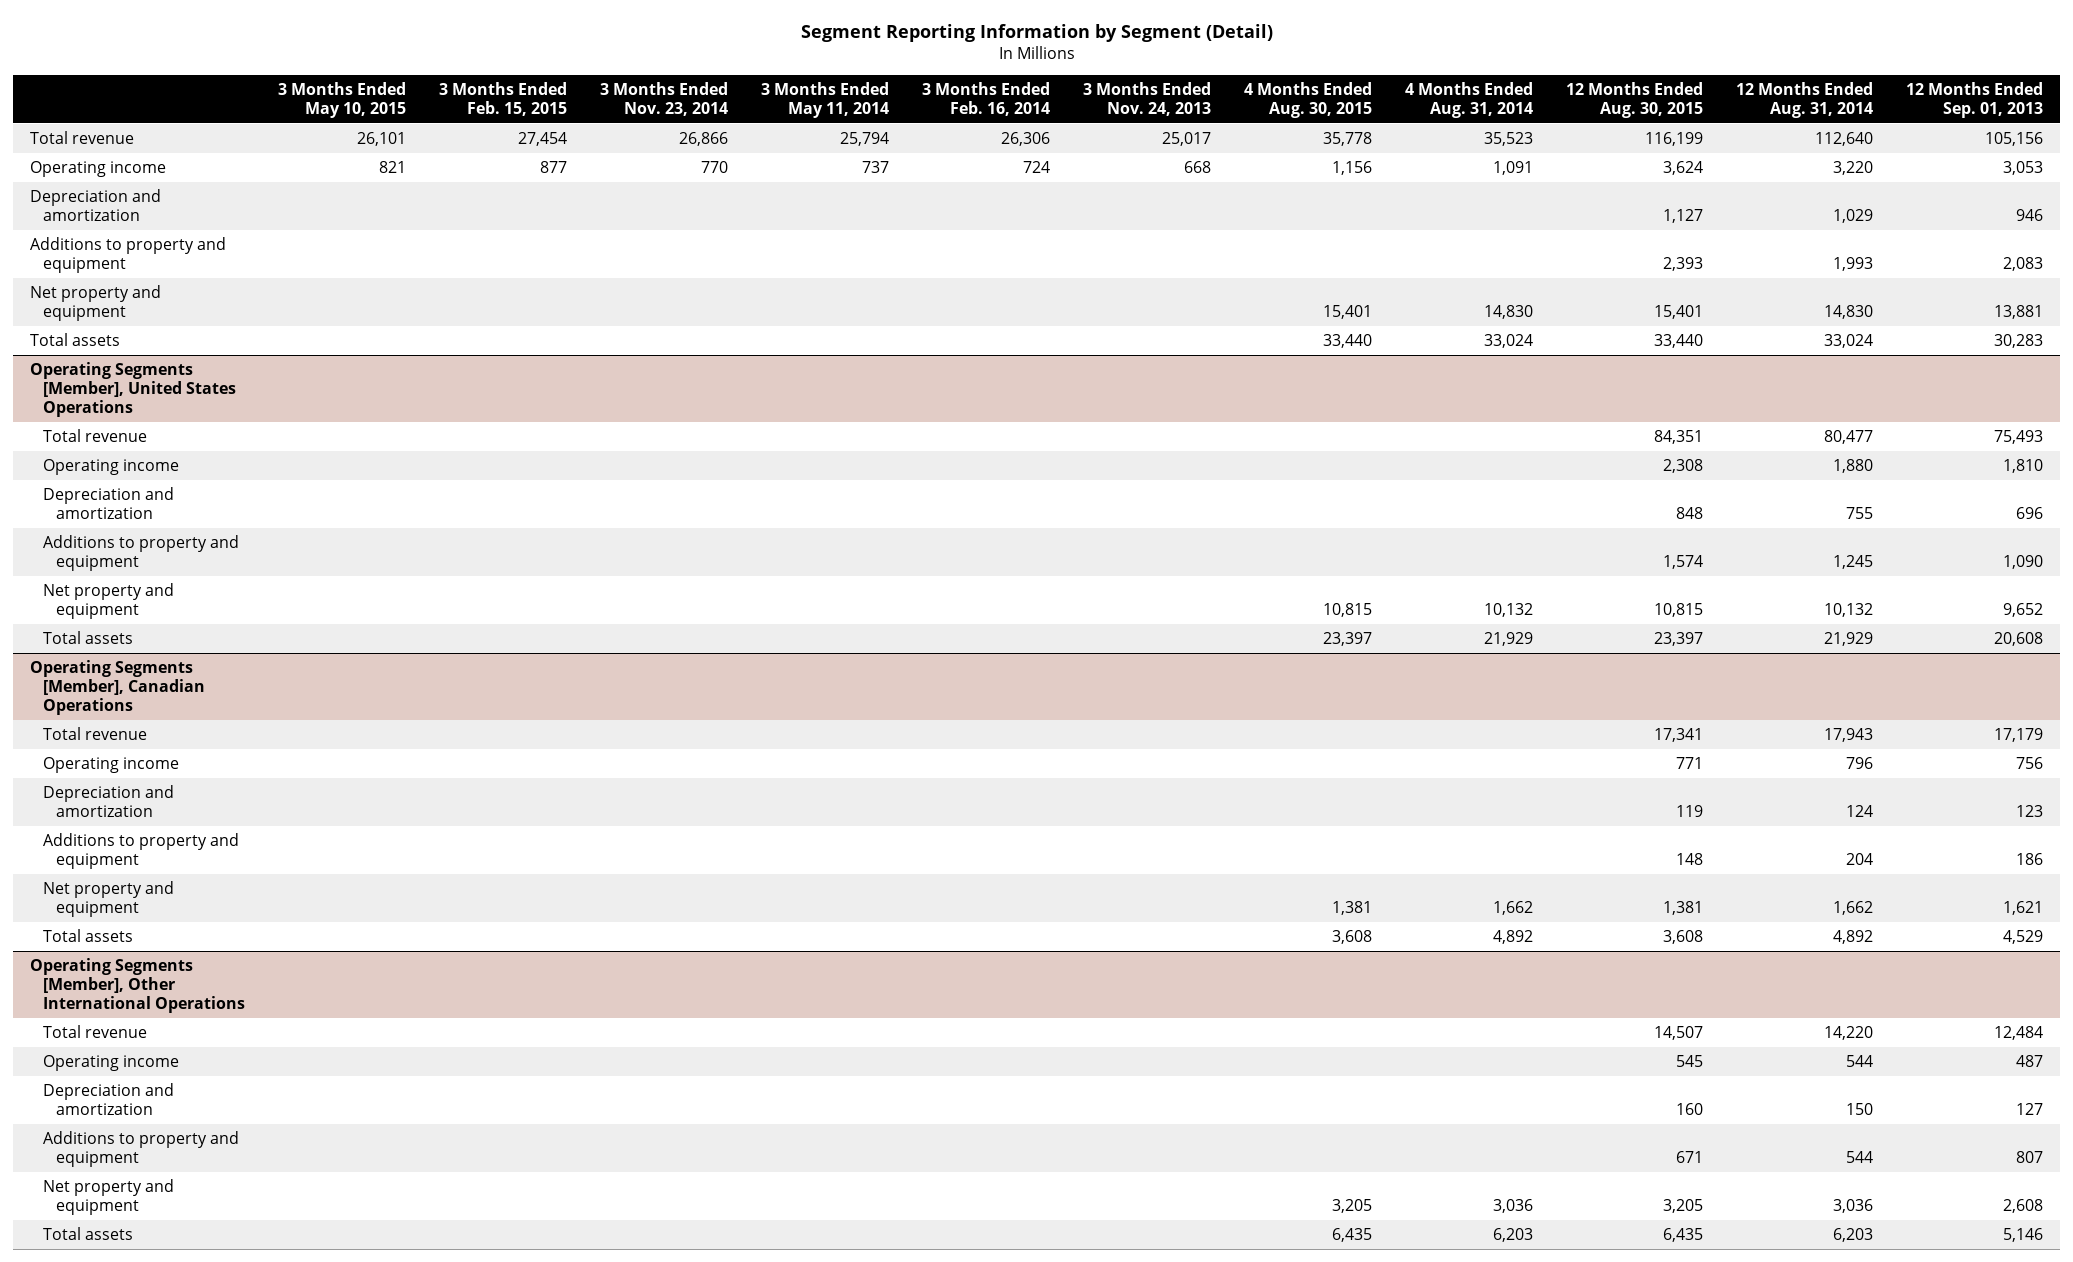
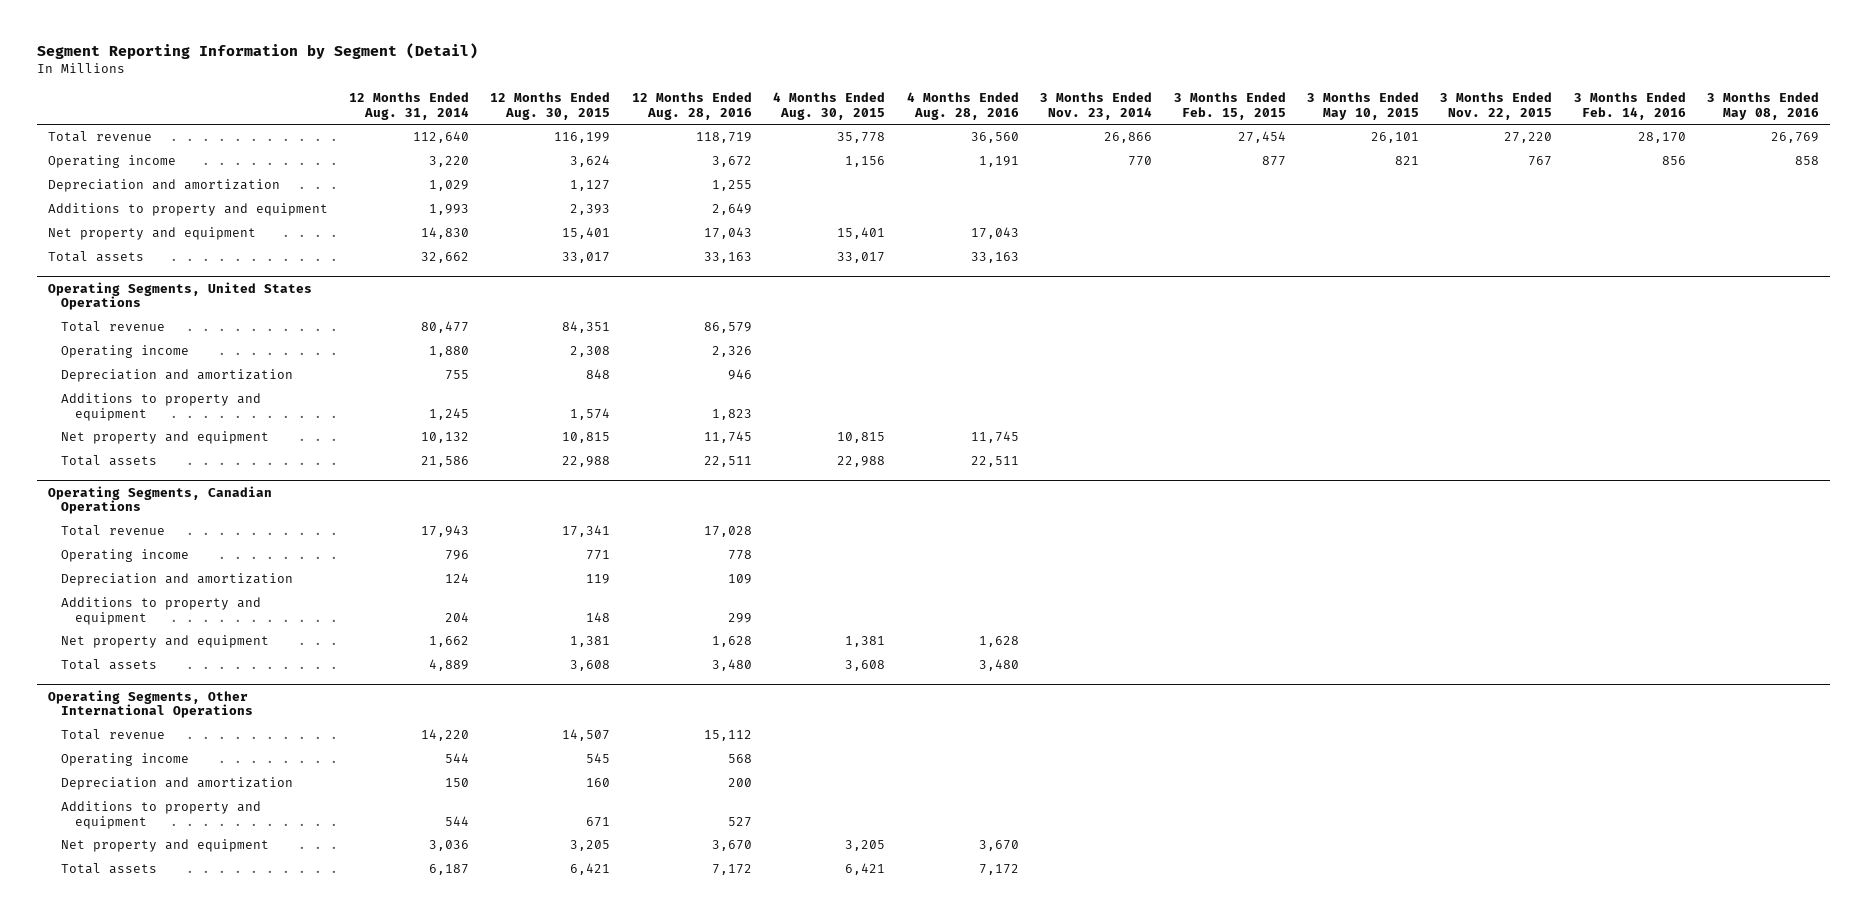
[761,81,890,118] 3 Months Ended May 11, 2014 -> none
[922,81,1051,116] 3 Months Ended Feb. 16, 2014 -> none
[1083,81,1212,116] 3 Months Ended Nov. 24, 2013 -> none
[1405,81,1534,118] 4 Months Ended Aug. 31, 2014 -> none
[1906,81,2044,118] 12 Months Ended Sep. 01, 2013 -> none
none -> [631,92,752,120] 12 Months Ended Aug. 28, 2016
none -> [906,92,1019,120] 4 Months Ended Aug. 28, 2016
none -> [1440,92,1553,120] 3 Months Ended Nov. 22, 2015
none -> [1573,92,1686,120] 3 Months Ended Feb. 14, 2016
none -> [1707,92,1820,120] 3 Months Ended May 08, 2016
[1323,334,1373,349] 33,440 -> [837,252,886,264] 33,017
[1654,334,1704,349] 33,440 -> [562,252,611,264] 33,017
[1824,334,1874,349] 33,024 -> [421,252,470,264] 32,662
[29,362,236,417] Operating Segments [Member], United States Operations -> [47,281,312,311] Operating Segments, United States Operations
[1323,632,1373,647] 23,397 -> [837,456,886,468] 22,988
[1654,632,1704,647] 23,397 -> [562,456,611,468] 22,988
[1824,632,1874,647] 21,929 -> [421,456,470,468] 21,586
[29,660,205,715] Operating Segments [Member], Canadian Operations -> [47,485,272,515] Operating Segments, Canadian Operations
[1833,930,1874,945] 4,892 -> [429,659,470,672] 4,889
[29,958,245,1013] Operating Segments [Member], Other International Operations -> [47,689,254,719] Operating Segments, Other International Operations
[1332,1228,1373,1243] 6,435 -> [845,863,886,876] 6,421
[1663,1228,1704,1243] 6,435 -> [570,863,611,876] 6,421
[1833,1228,1874,1243] 6,203 -> [429,864,470,876] 6,187

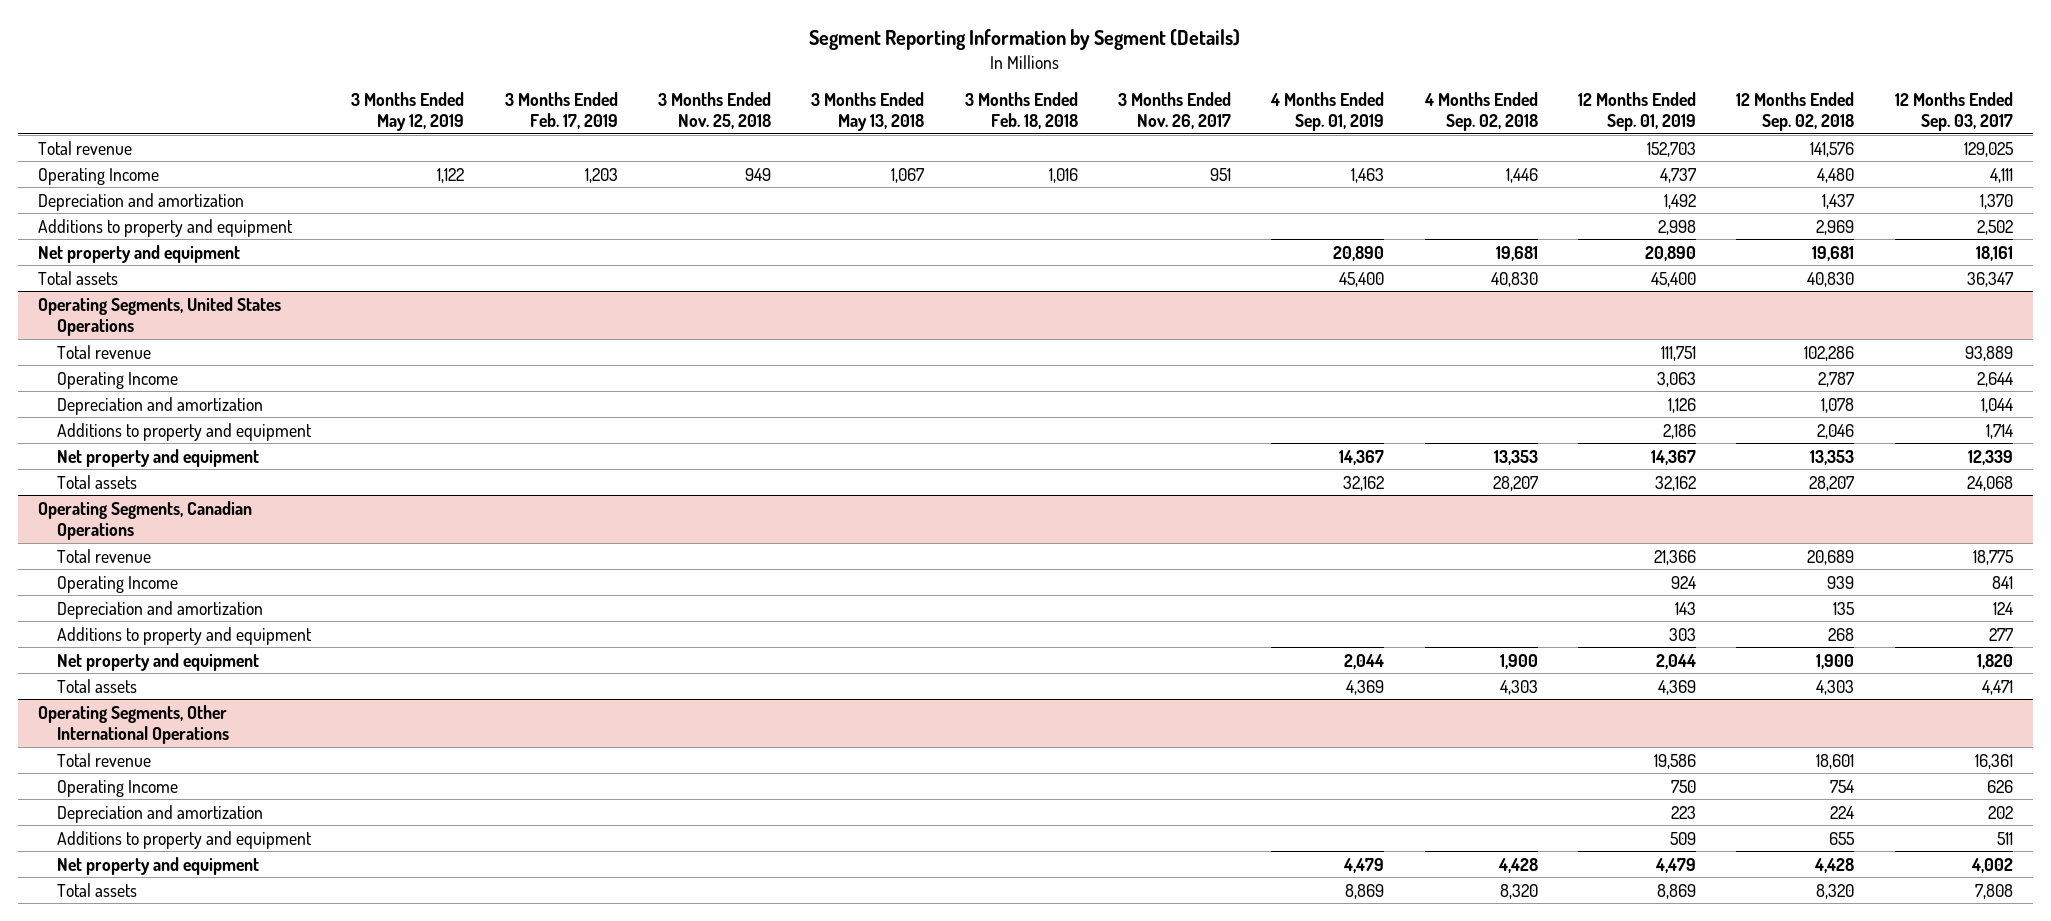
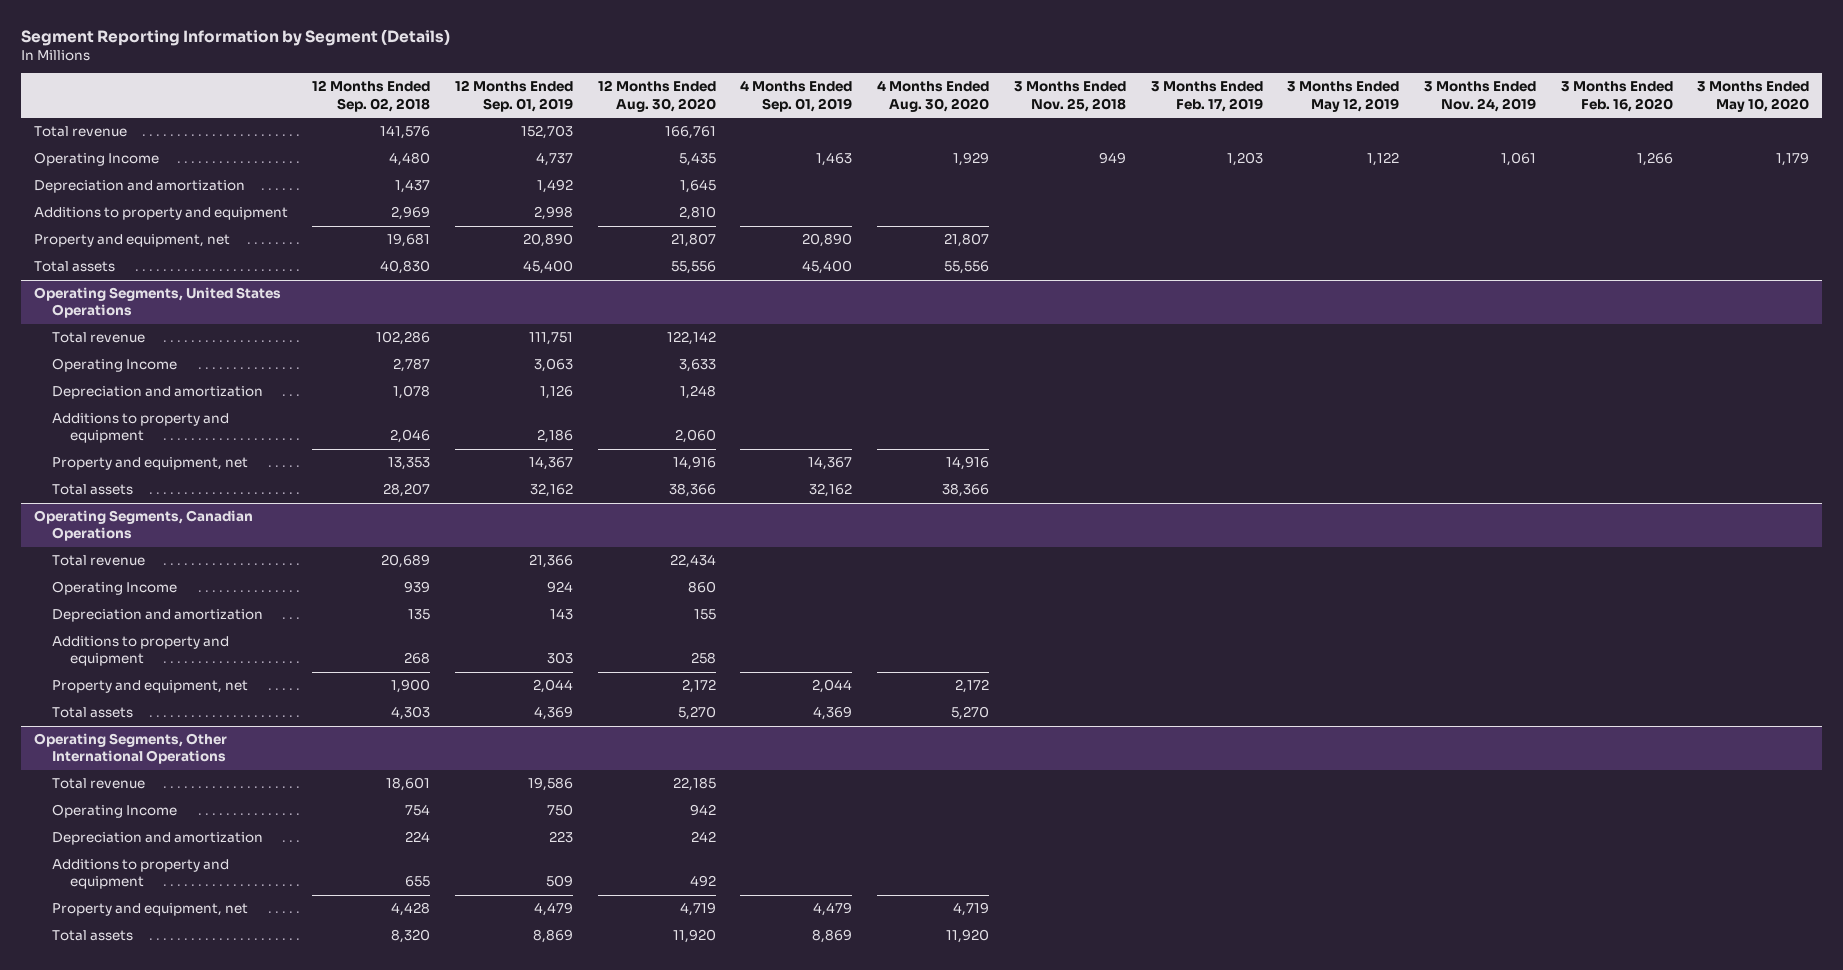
[811,91,925,132] 3 Months Ended May 13, 2018 -> none
[964,91,1078,130] 3 Months Ended Feb. 18, 2018 -> none
[1117,91,1231,130] 3 Months Ended Nov. 26, 2017 -> none
[1423,91,1538,132] 4 Months Ended Sep. 02, 2018 -> none
[1894,91,2013,132] 12 Months Ended Sep. 03, 2017 -> none
none -> [597,80,716,112] 12 Months Ended Aug. 30, 2020
none -> [877,80,990,112] 4 Months Ended Aug. 30, 2020
none -> [1423,81,1536,112] 3 Months Ended Nov. 24, 2019
none -> [1560,81,1673,112] 3 Months Ended Feb. 16, 2020
none -> [1697,81,1810,112] 3 Months Ended May 10, 2020
[38,244,241,263] Net property and equipment -> [33,234,230,248] Property and equipment, net
[56,448,259,467] Net property and equipment -> [51,457,248,471] Property and equipment, net
[56,652,259,671] Net property and equipment -> [51,680,248,694] Property and equipment, net
[56,856,259,875] Net property and equipment -> [51,903,248,917] Property and equipment, net

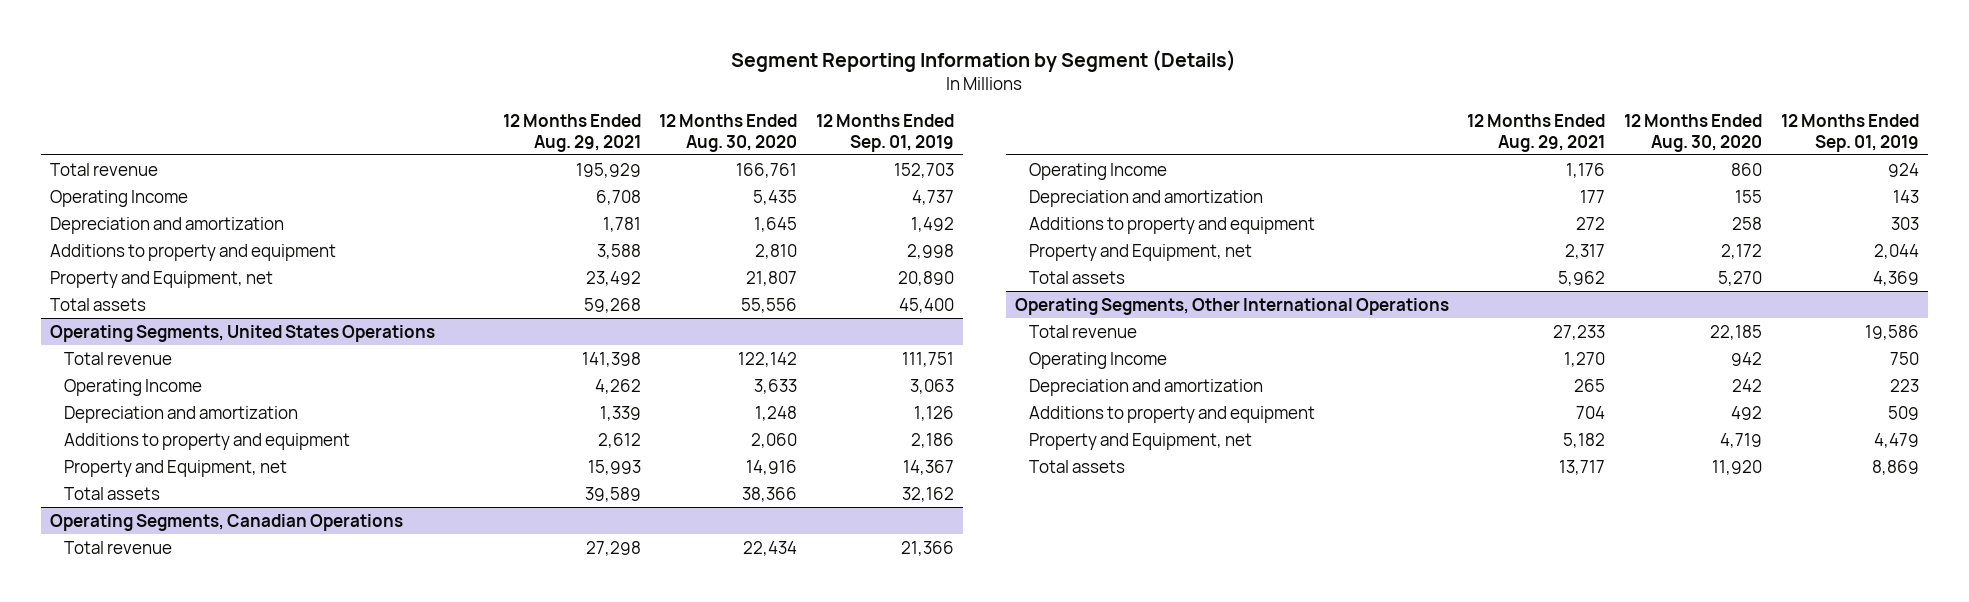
[312,80,431,112] 12 Months Ended Sep. 02, 2018 -> none
[740,80,853,112] 4 Months Ended Sep. 01, 2019 -> none
[877,80,990,112] 4 Months Ended Aug. 30, 2020 -> none
[1013,81,1126,112] 3 Months Ended Nov. 25, 2018 -> none
[1150,81,1263,112] 3 Months Ended Feb. 17, 2019 -> none
[1287,81,1400,112] 3 Months Ended May 12, 2019 -> none
[1423,81,1536,112] 3 Months Ended Nov. 24, 2019 -> none
[1560,81,1673,112] 3 Months Ended Feb. 16, 2020 -> none
[1697,81,1810,112] 3 Months Ended May 10, 2020 -> none
none -> [502,113,641,152] 12 Months Ended Aug. 29, 2021
[33,234,230,248] Property and equipment, net -> [50,270,274,288] Property and Equipment, net
[51,457,248,471] Property and equipment, net -> [63,459,287,477] Property and Equipment, net
[51,680,248,694] Property and equipment, net -> [1028,243,1252,261] Property and Equipment, net
[51,903,248,917] Property and equipment, net -> [1028,432,1252,450] Property and Equipment, net

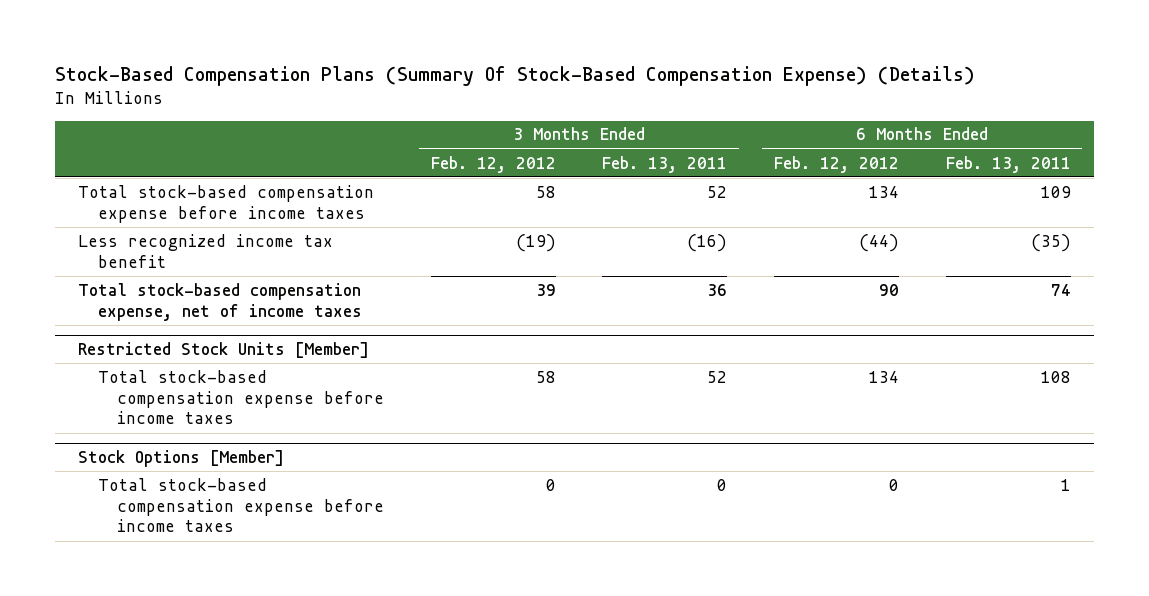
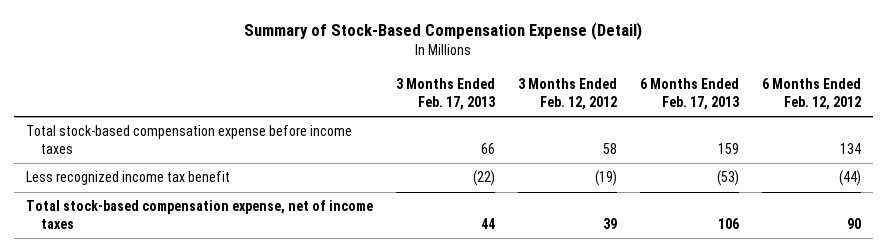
[55,66,976,87] Stock-Based Compensation Plans (Summary Of Stock-Based Compensation Expense) (Details) -> [244,22,643,41] Summary of Stock-Based Compensation Expense (Detail)
[602,155,728,173] Feb. 13, 2011 -> none
[945,155,1071,173] Feb. 13, 2011 -> none
none -> [395,78,495,110] 3 Months Ended Feb. 17, 2013
none -> [639,78,739,110] 6 Months Ended Feb. 17, 2013
[78,342,370,359] Restricted Stock Units [Member] -> none
[97,369,384,425] Total stock-based compensation expense before income taxes -> none
[78,450,285,468] Stock Options [Member] -> none
[97,477,384,533] Total stock-based compensation expense before income taxes -> none

